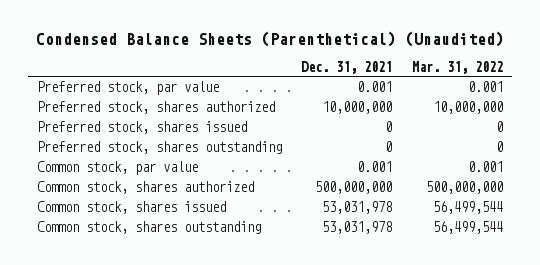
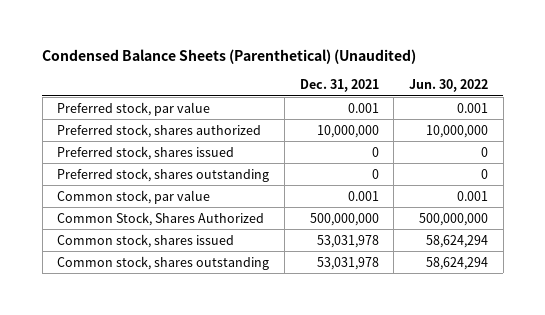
[411,60,503,74] Mar. 31, 2022 -> none
none -> [409,79,489,93] Jun. 30, 2022
[37,181,255,195] Common stock, shares authorized -> [57,211,265,226] Common Stock, Shares Authorized

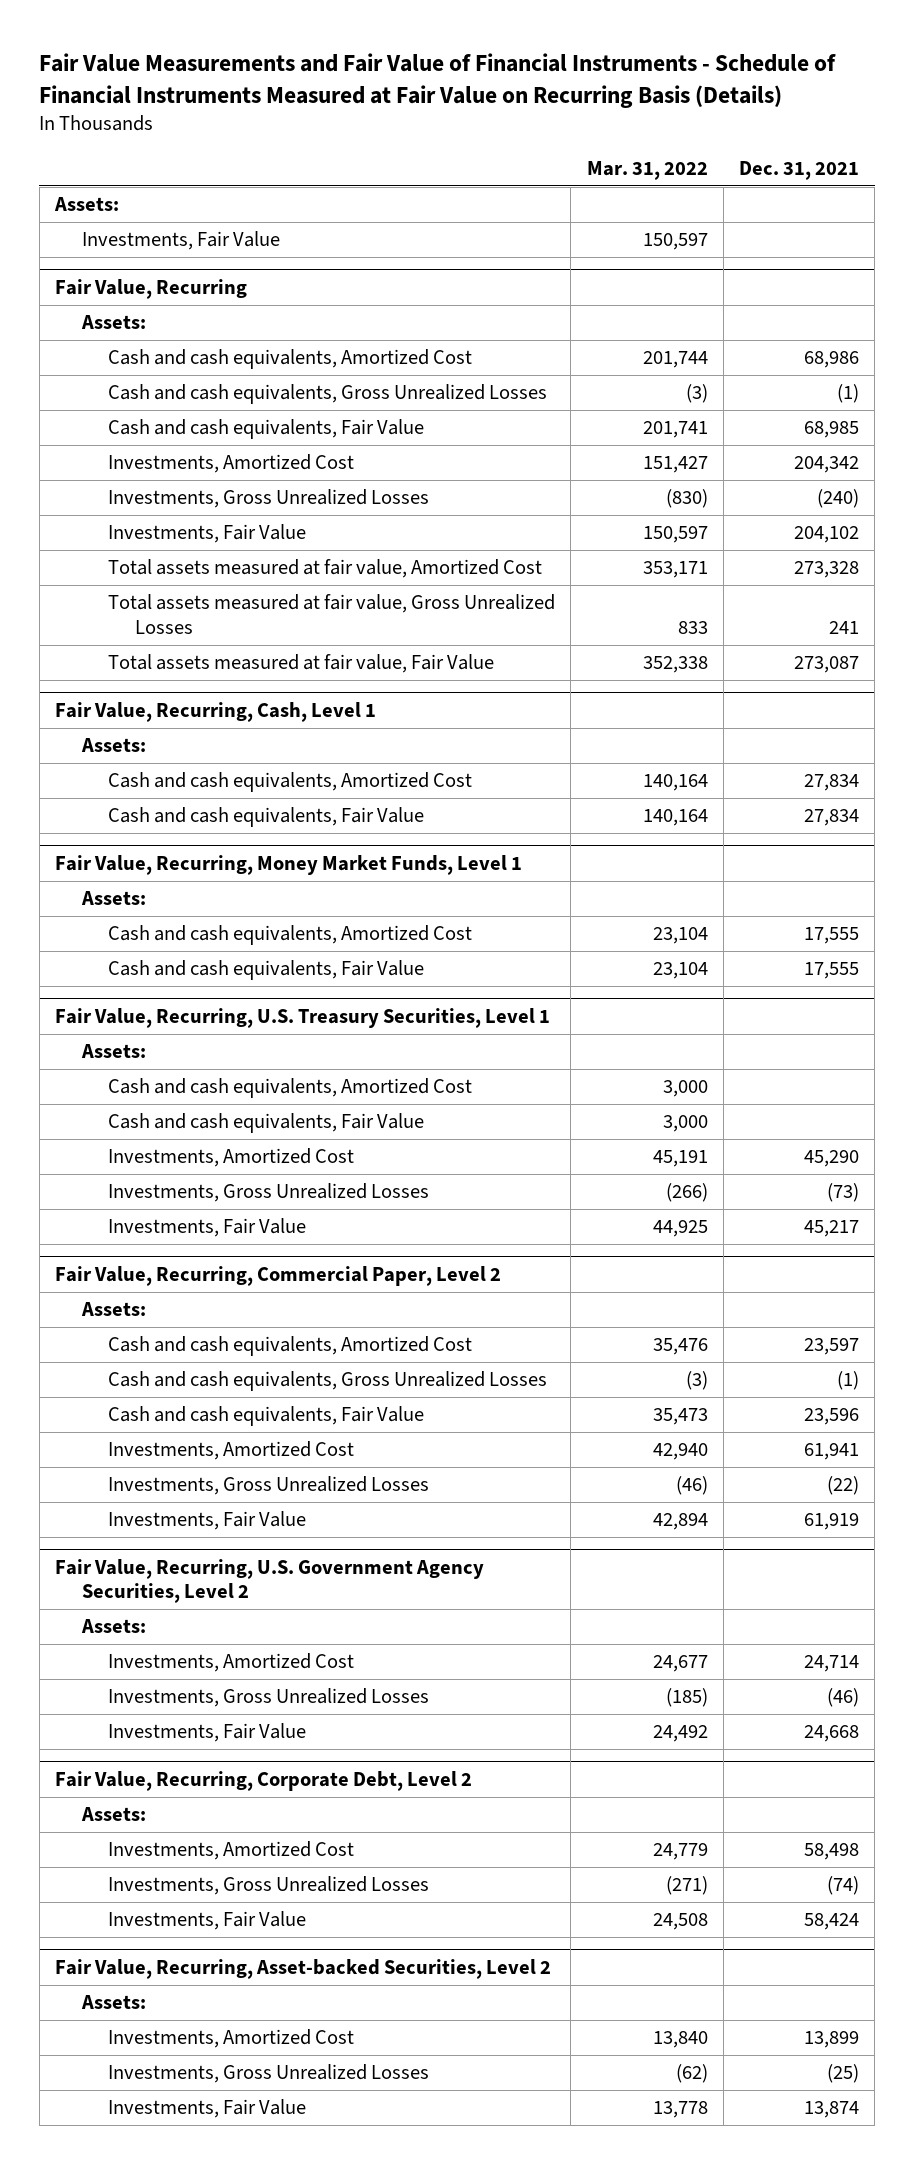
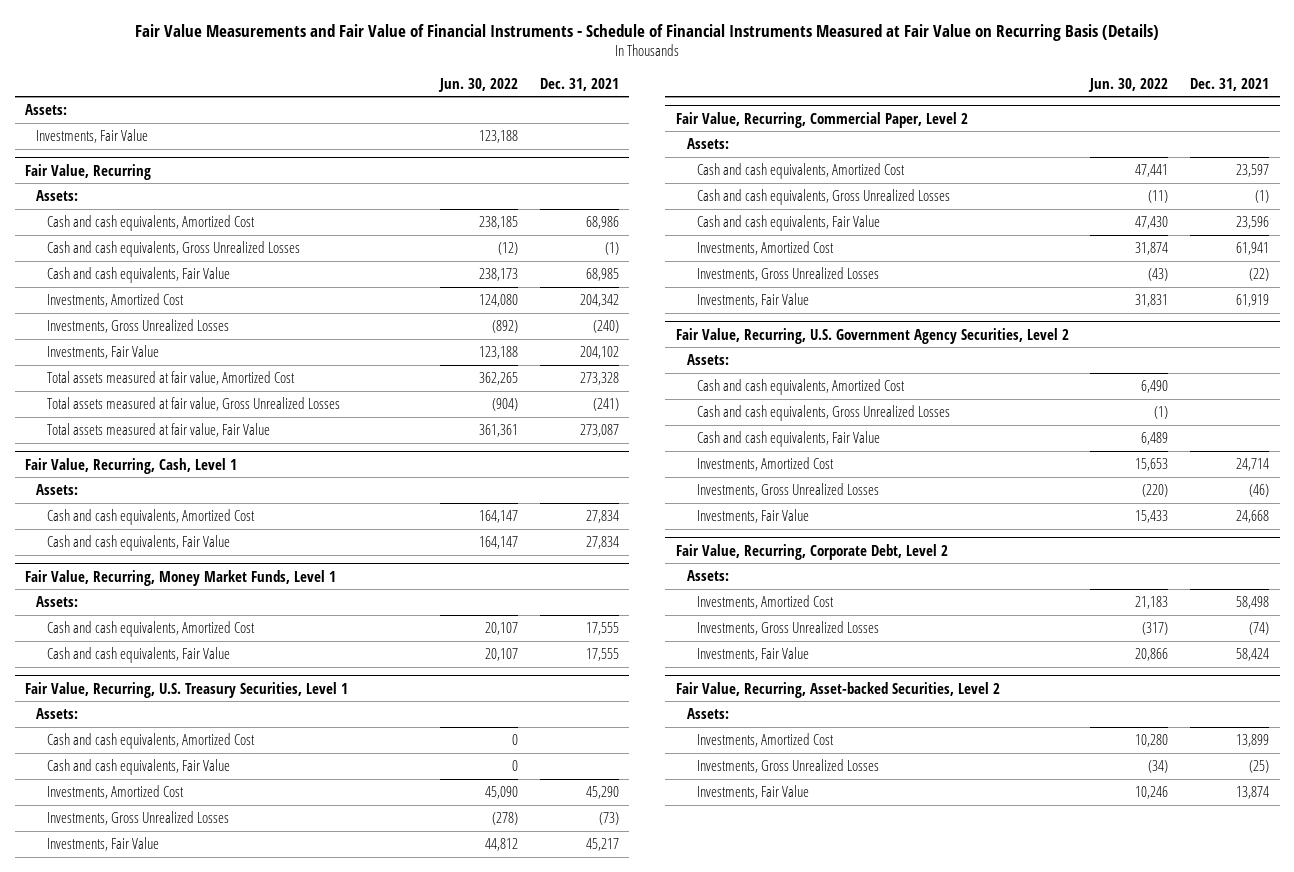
[586,161,708,181] Mar. 31, 2022 -> none
none -> [437,77,518,92] Jun. 30, 2022
[828,621,859,635] 241 -> [592,397,619,411] (241)
none -> [697,378,906,395] Cash and cash equivalents, Amortized Cost
none -> [697,404,951,421] Cash and cash equivalents, Gross Unrealized Losses
none -> [697,430,881,447] Cash and cash equivalents, Fair Value

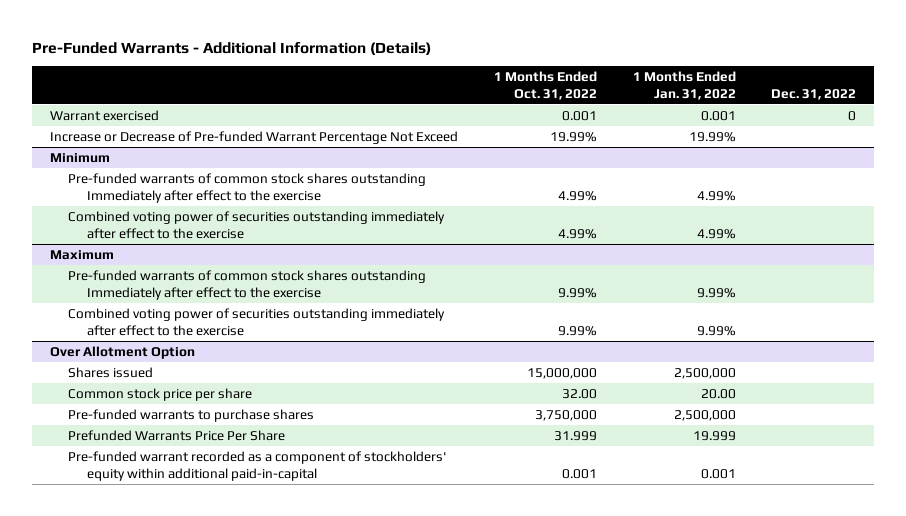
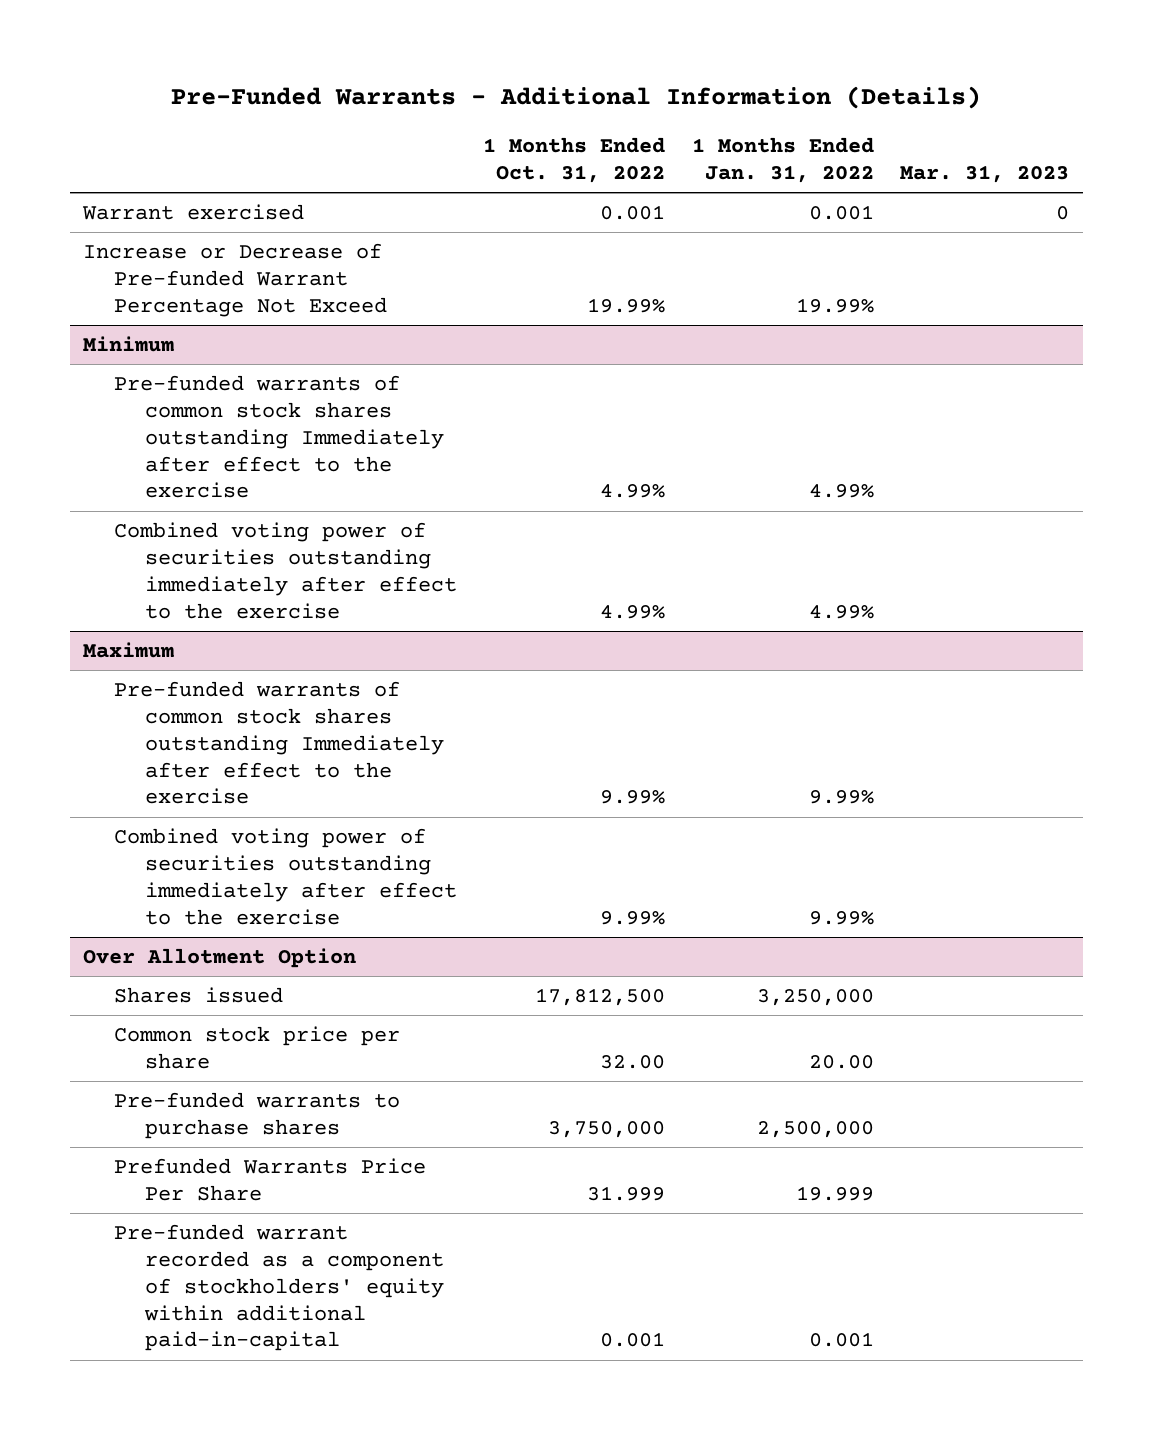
[771,88,857,100] Dec. 31, 2022 -> none
none -> [900,164,1070,183] Mar. 31, 2023
[526,367,597,379] 15,000,000 -> [535,987,666,1006] 17,812,500
[673,367,736,379] 2,500,000 -> [756,988,874,1006] 3,250,000

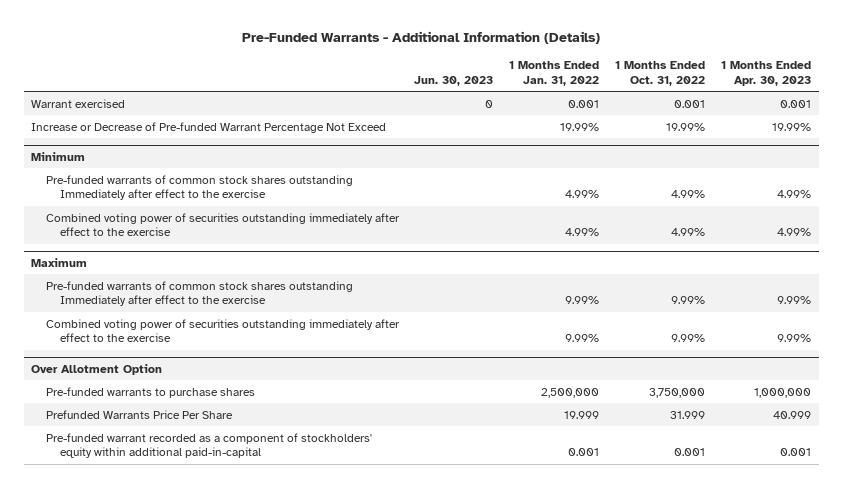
[900,164,1070,183] Mar. 31, 2023 -> none
none -> [414,75,494,86] Jun. 30, 2023
none -> [720,61,811,86] 1 Months Ended Apr. 30, 2023
[114,986,284,1003] Shares issued -> none
[114,1025,401,1069] Common stock price per share -> none

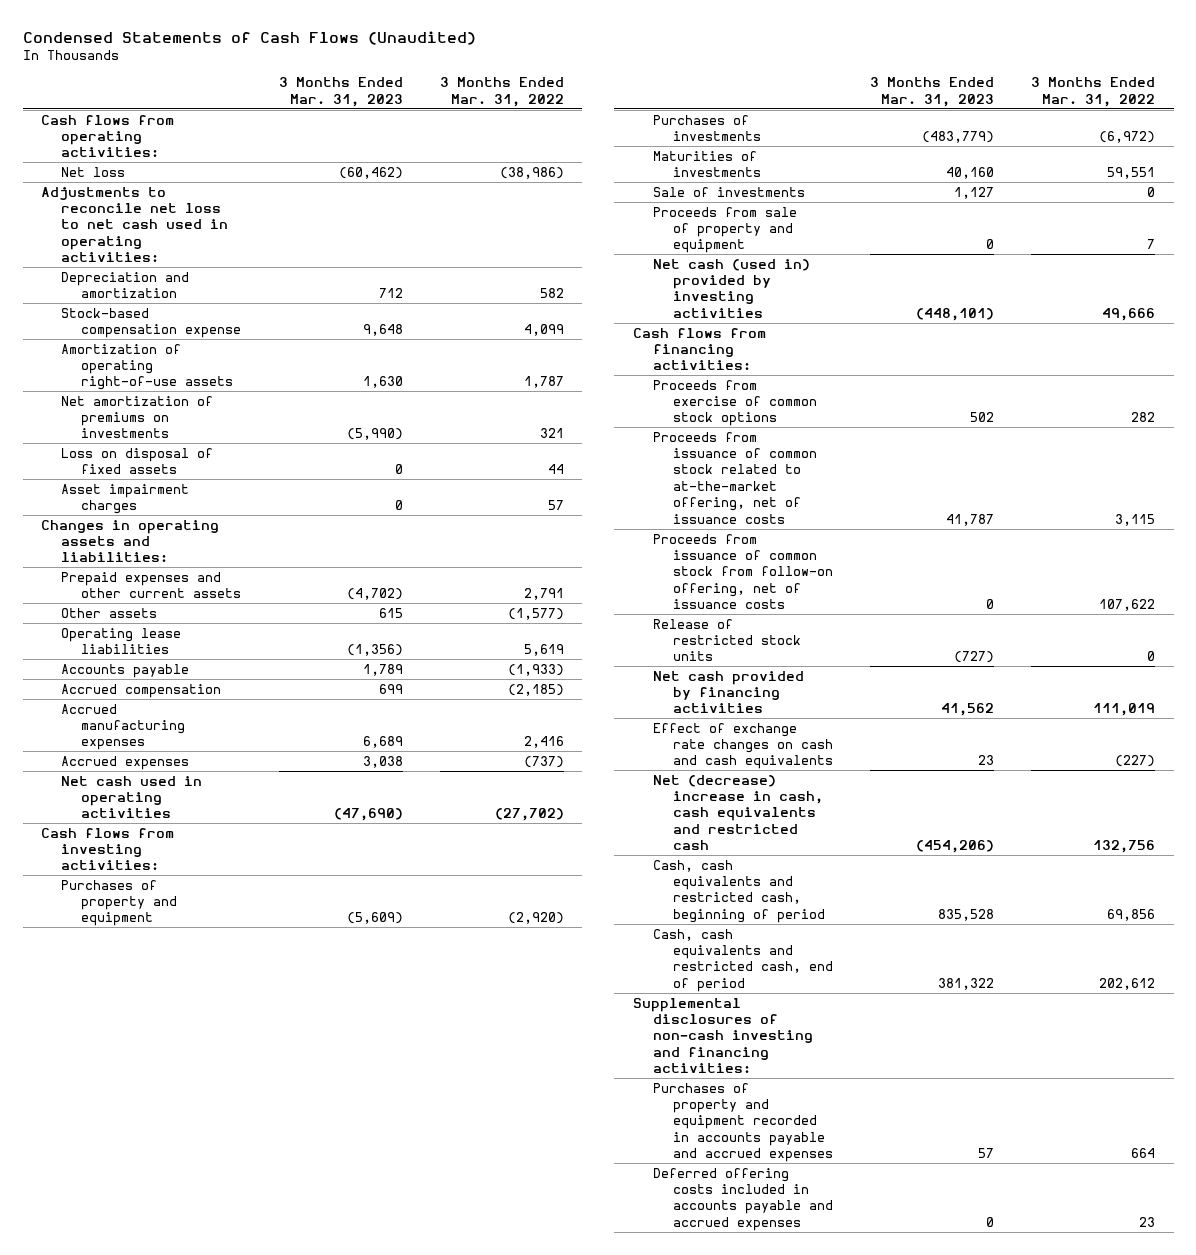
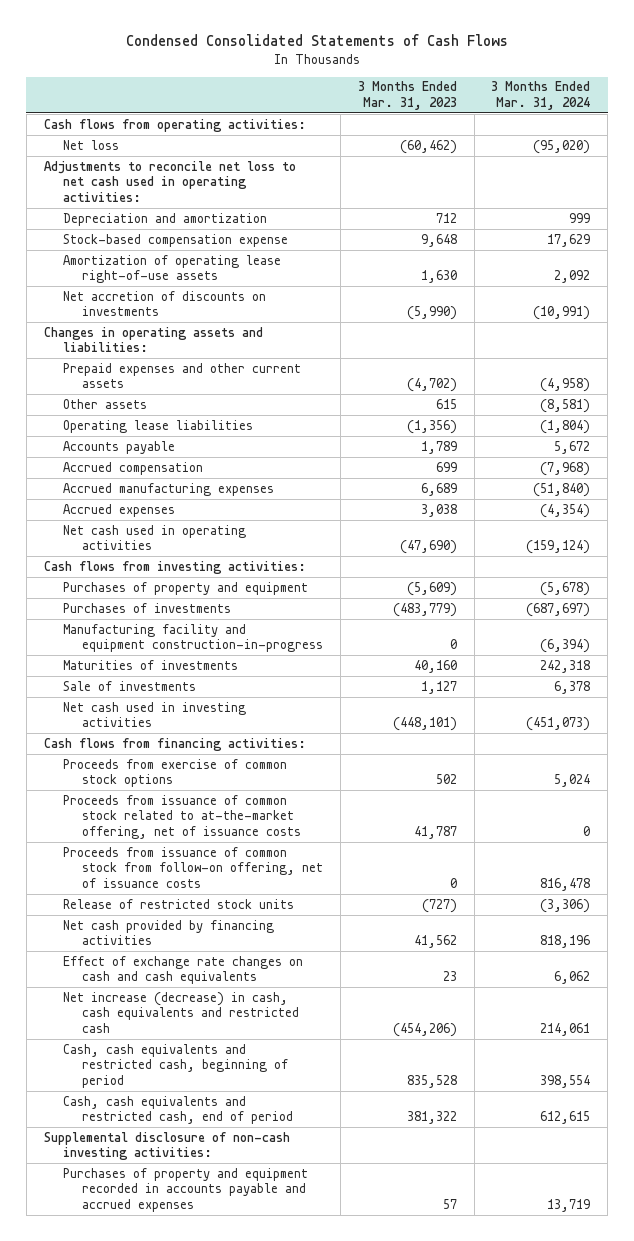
[22,30,476,45] Condensed Statements of Cash Flows (Unaudited) -> [125,34,508,47] Condensed Consolidated Statements of Cash Flows
[439,77,564,107] 3 Months Ended Mar. 31, 2022 -> none
none -> [491,81,591,111] 3 Months Ended Mar. 31, 2024
[61,447,214,475] Loss on disposal of fixed assets -> none
[61,483,190,515] Asset impairment charges -> none
[61,343,234,391] Amortization of operating right-of-use assets -> [62,254,281,284] Amortization of operating lease right-of-use assets
[61,395,214,439] Net amortization of premiums on investments -> [62,290,266,317] Net accretion of discounts on investments
none -> [62,623,324,653] Manufacturing facility and equipment construction-in-progress
[652,206,797,254] Proceeds from sale of property and equipment -> none
[652,258,810,318] Net cash (used in) provided by investing activities -> [62,701,246,728] Net cash used in investing activities
[652,774,823,851] Net (decrease) increase in cash, cash equivalents and restricted cash -> [62,991,300,1033] Net increase (decrease) in cash, cash equivalents and restricted cash
[632,997,813,1074] Supplemental disclosures of non-cash investing and financing activities: -> [43,1131,290,1161] Supplemental disclosure of non-cash investing activities:
[652,1167,833,1231] Deferred offering costs included in accounts payable and accrued expenses -> none

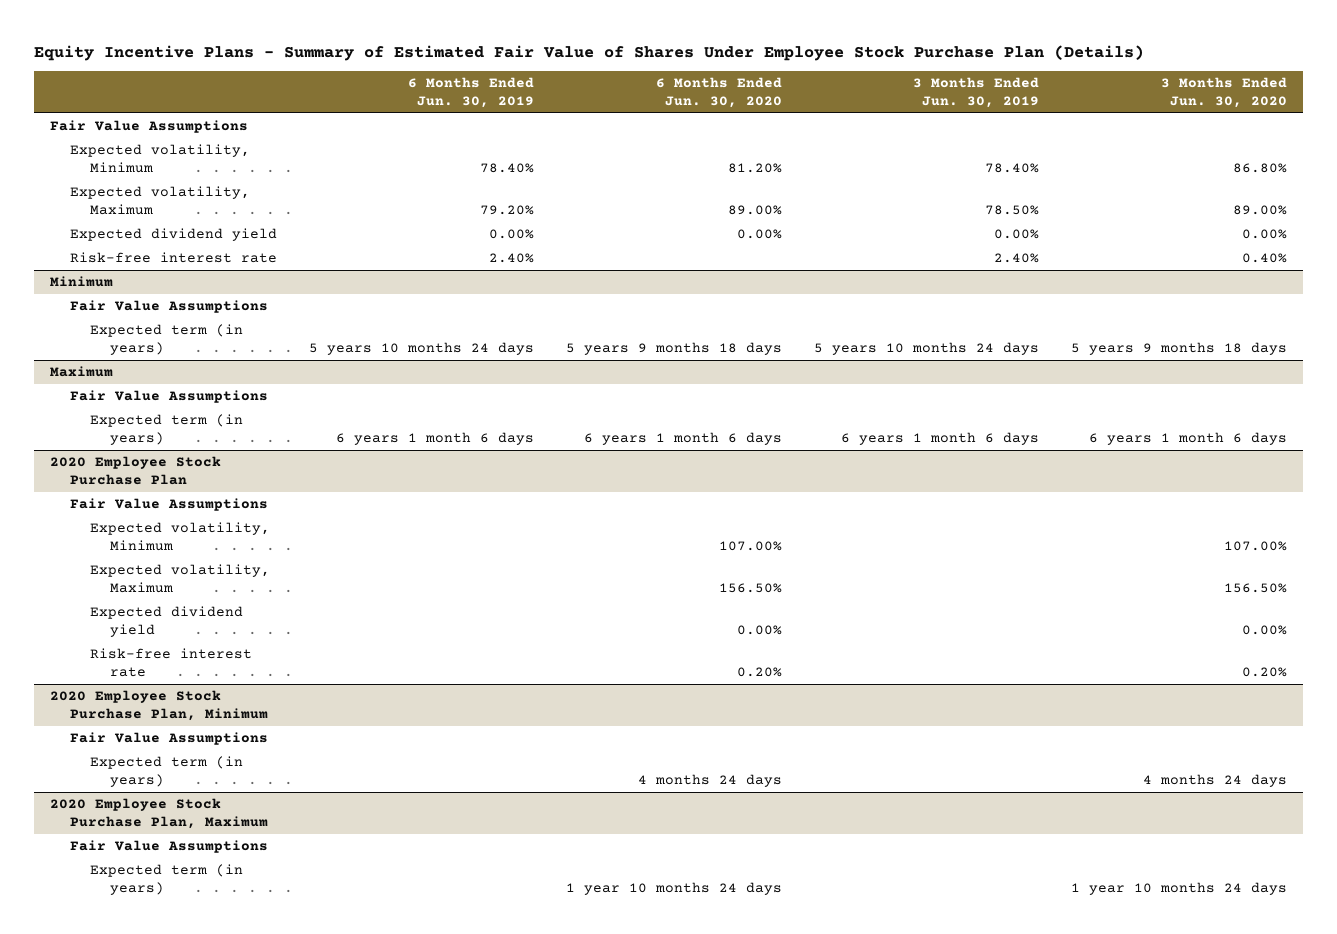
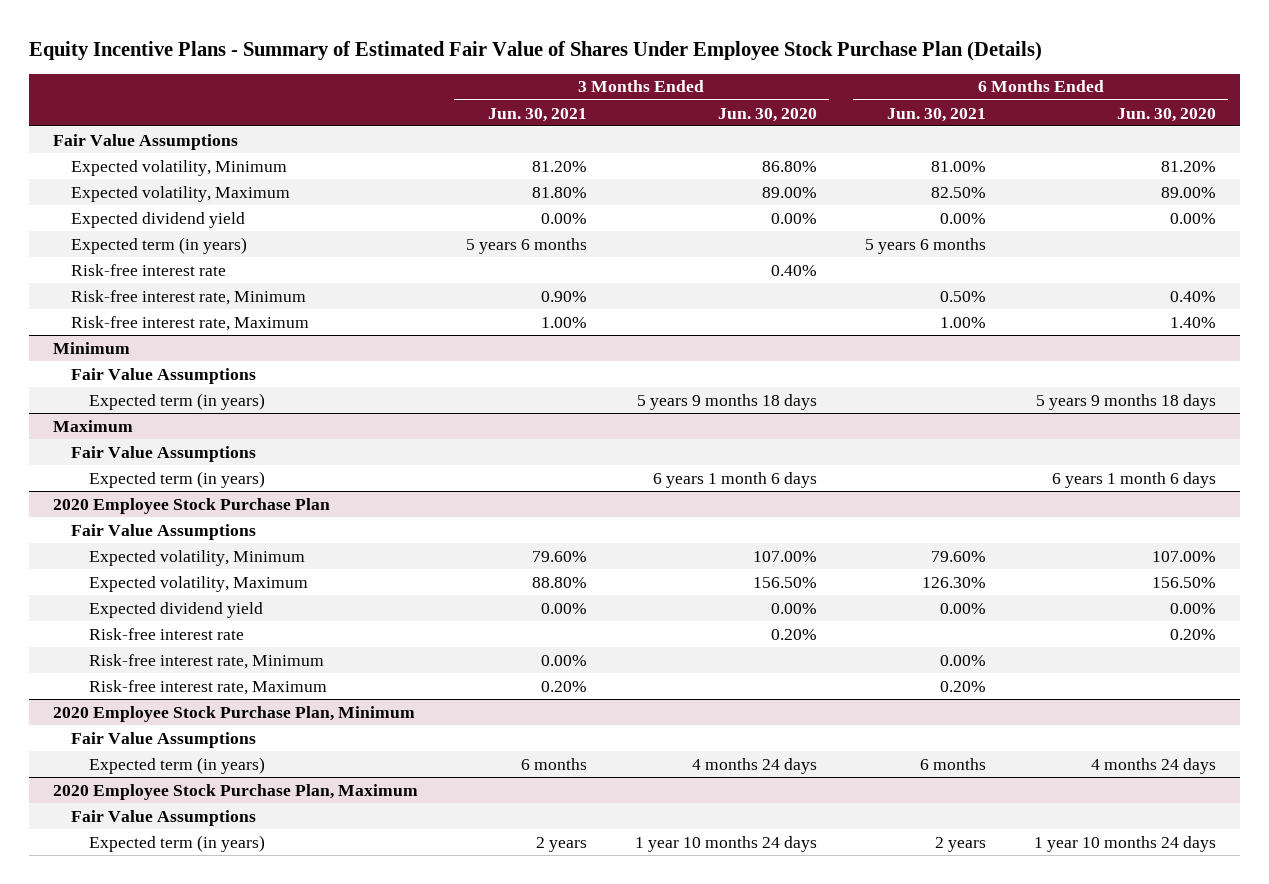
[407,77,534,109] 6 Months Ended Jun. 30, 2019 -> none
[913,77,1040,109] 3 Months Ended Jun. 30, 2019 -> none
none -> [487,107,587,122] Jun. 30, 2021
none -> [887,107,987,122] Jun. 30, 2021
none -> [71,236,248,254] Expected term (in years)
none -> [71,289,307,305] Risk-free interest rate, Minimum
none -> [71,315,310,331] Risk-free interest rate, Maximum
none -> [89,653,325,669] Risk-free interest rate, Minimum
none -> [89,679,328,695] Risk-free interest rate, Maximum

